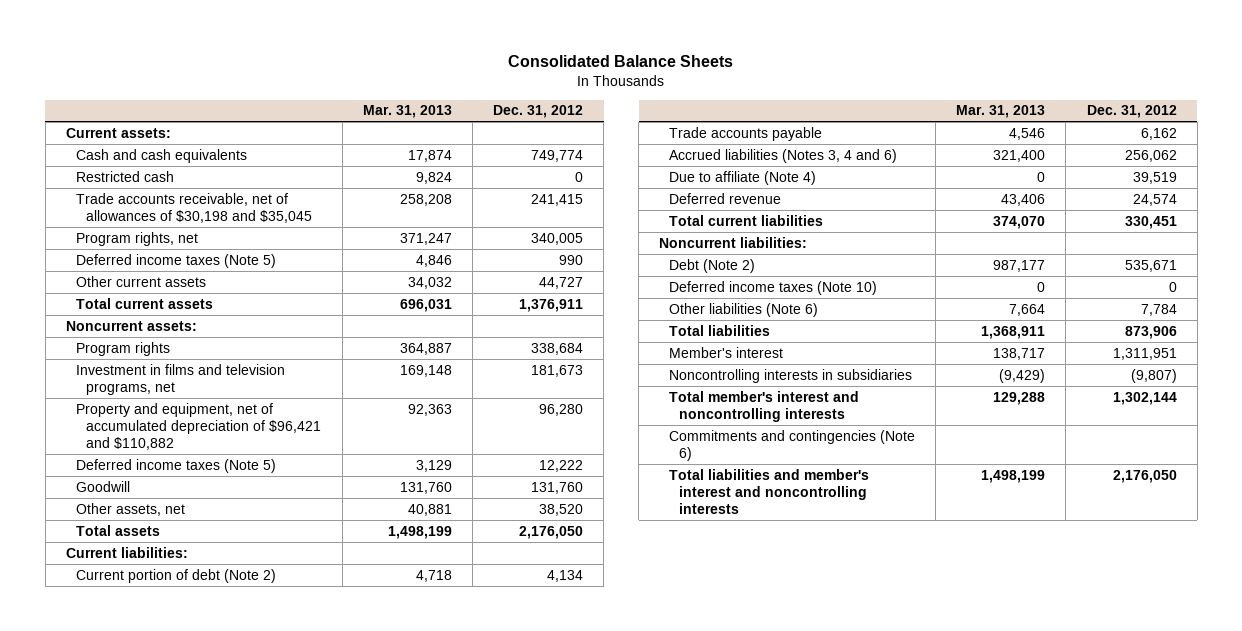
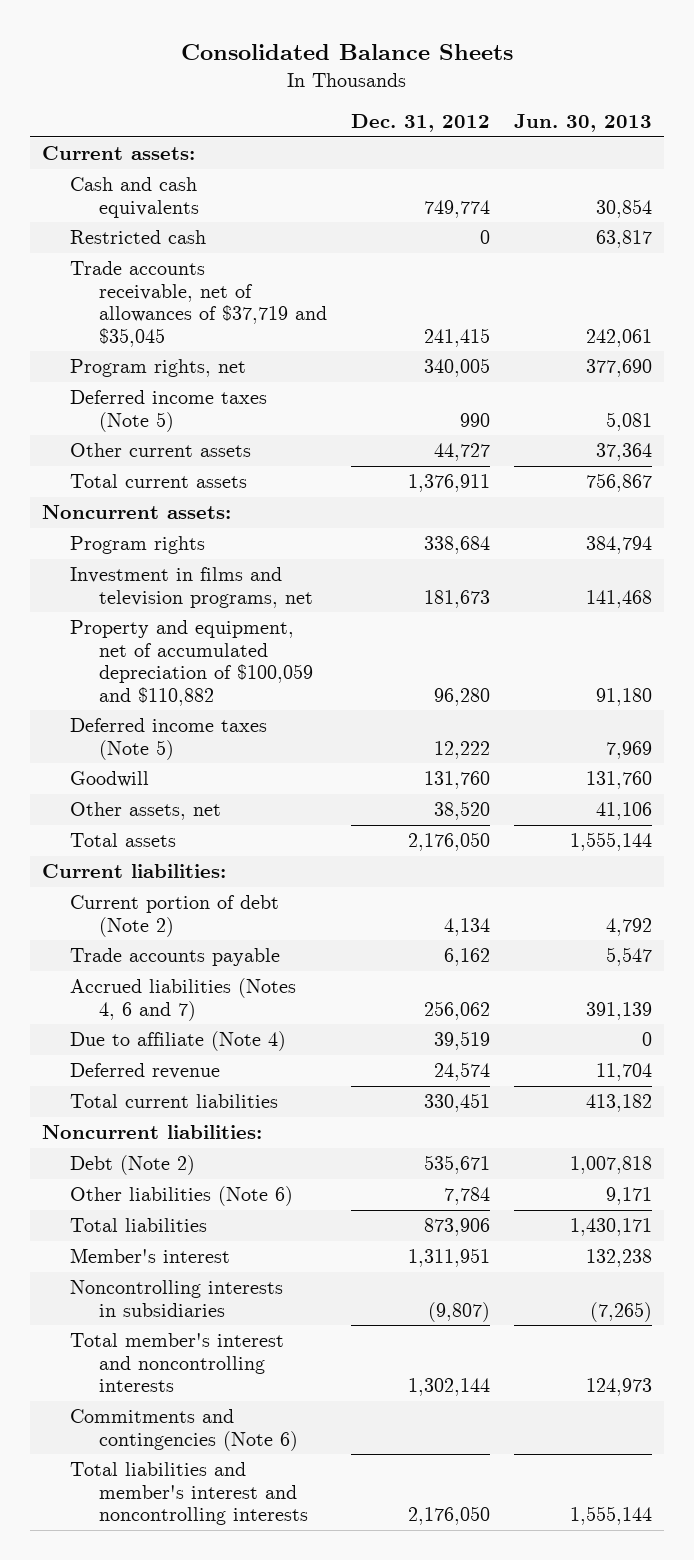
[362,105,452,119] Mar. 31, 2013 -> none
none -> [513,114,652,133] Jun. 30, 2013
[75,192,312,223] Trade accounts receivable, net of allowances of $30,198 and $35,045 -> [70,261,327,347] Trade accounts receivable, net of allowances of $37,719 and $35,045
[75,402,321,451] Property and equipment, net of accumulated depreciation of $96,421 and $110,882 -> [70,620,313,706] Property and equipment, net of accumulated depreciation of $100,059 and $110,882
[669,148,898,163] Accrued liabilities (Notes 3, 4 and 6) -> [70,978,297,1021] Accrued liabilities (Notes 4, 6 and 7)
[669,280,878,295] Deferred income taxes (Note 10) -> none

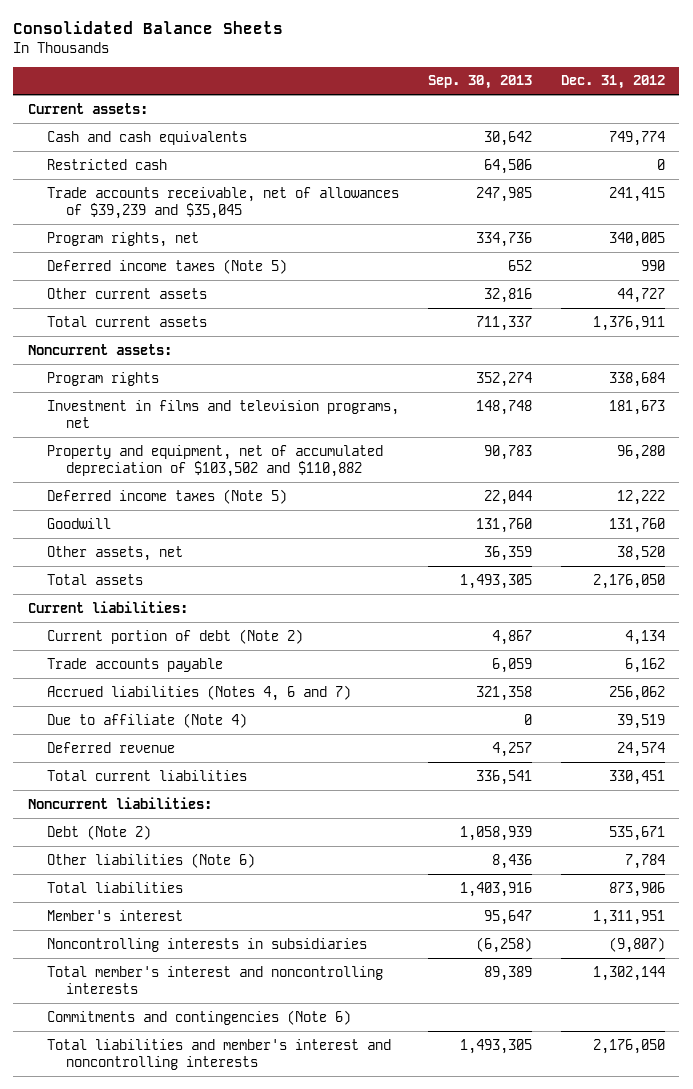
[513,114,652,133] Jun. 30, 2013 -> none
none -> [427,75,532,90] Sep. 30, 2013
[70,261,327,347] Trade accounts receivable, net of allowances of $37,719 and $35,045 -> [46,186,399,220] Trade accounts receivable, net of allowances of $39,239 and $35,045
[70,620,313,706] Property and equipment, net of accumulated depreciation of $100,059 and $110,882 -> [46,444,383,478] Property and equipment, net of accumulated depreciation of $103,502 and $110,882

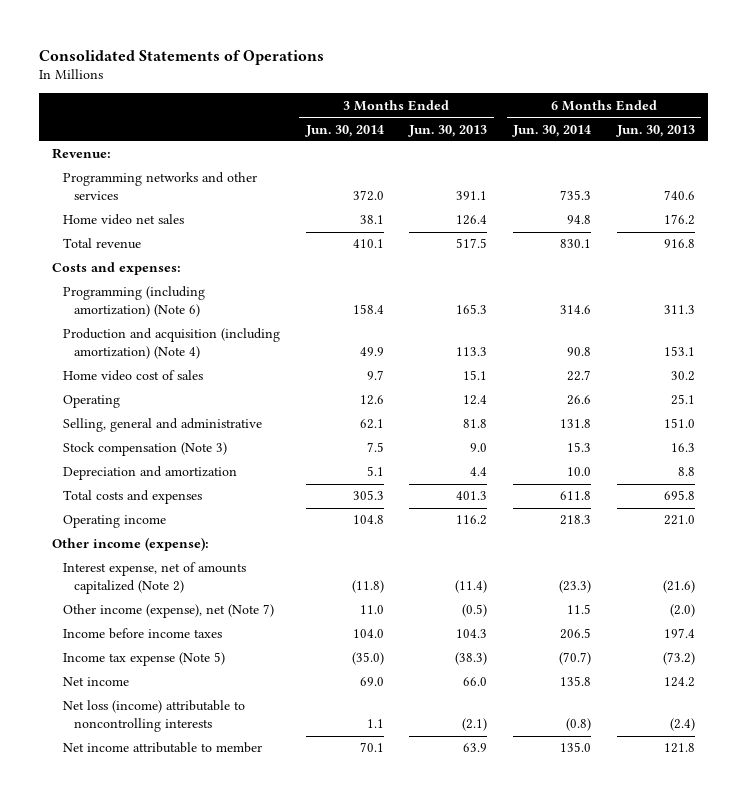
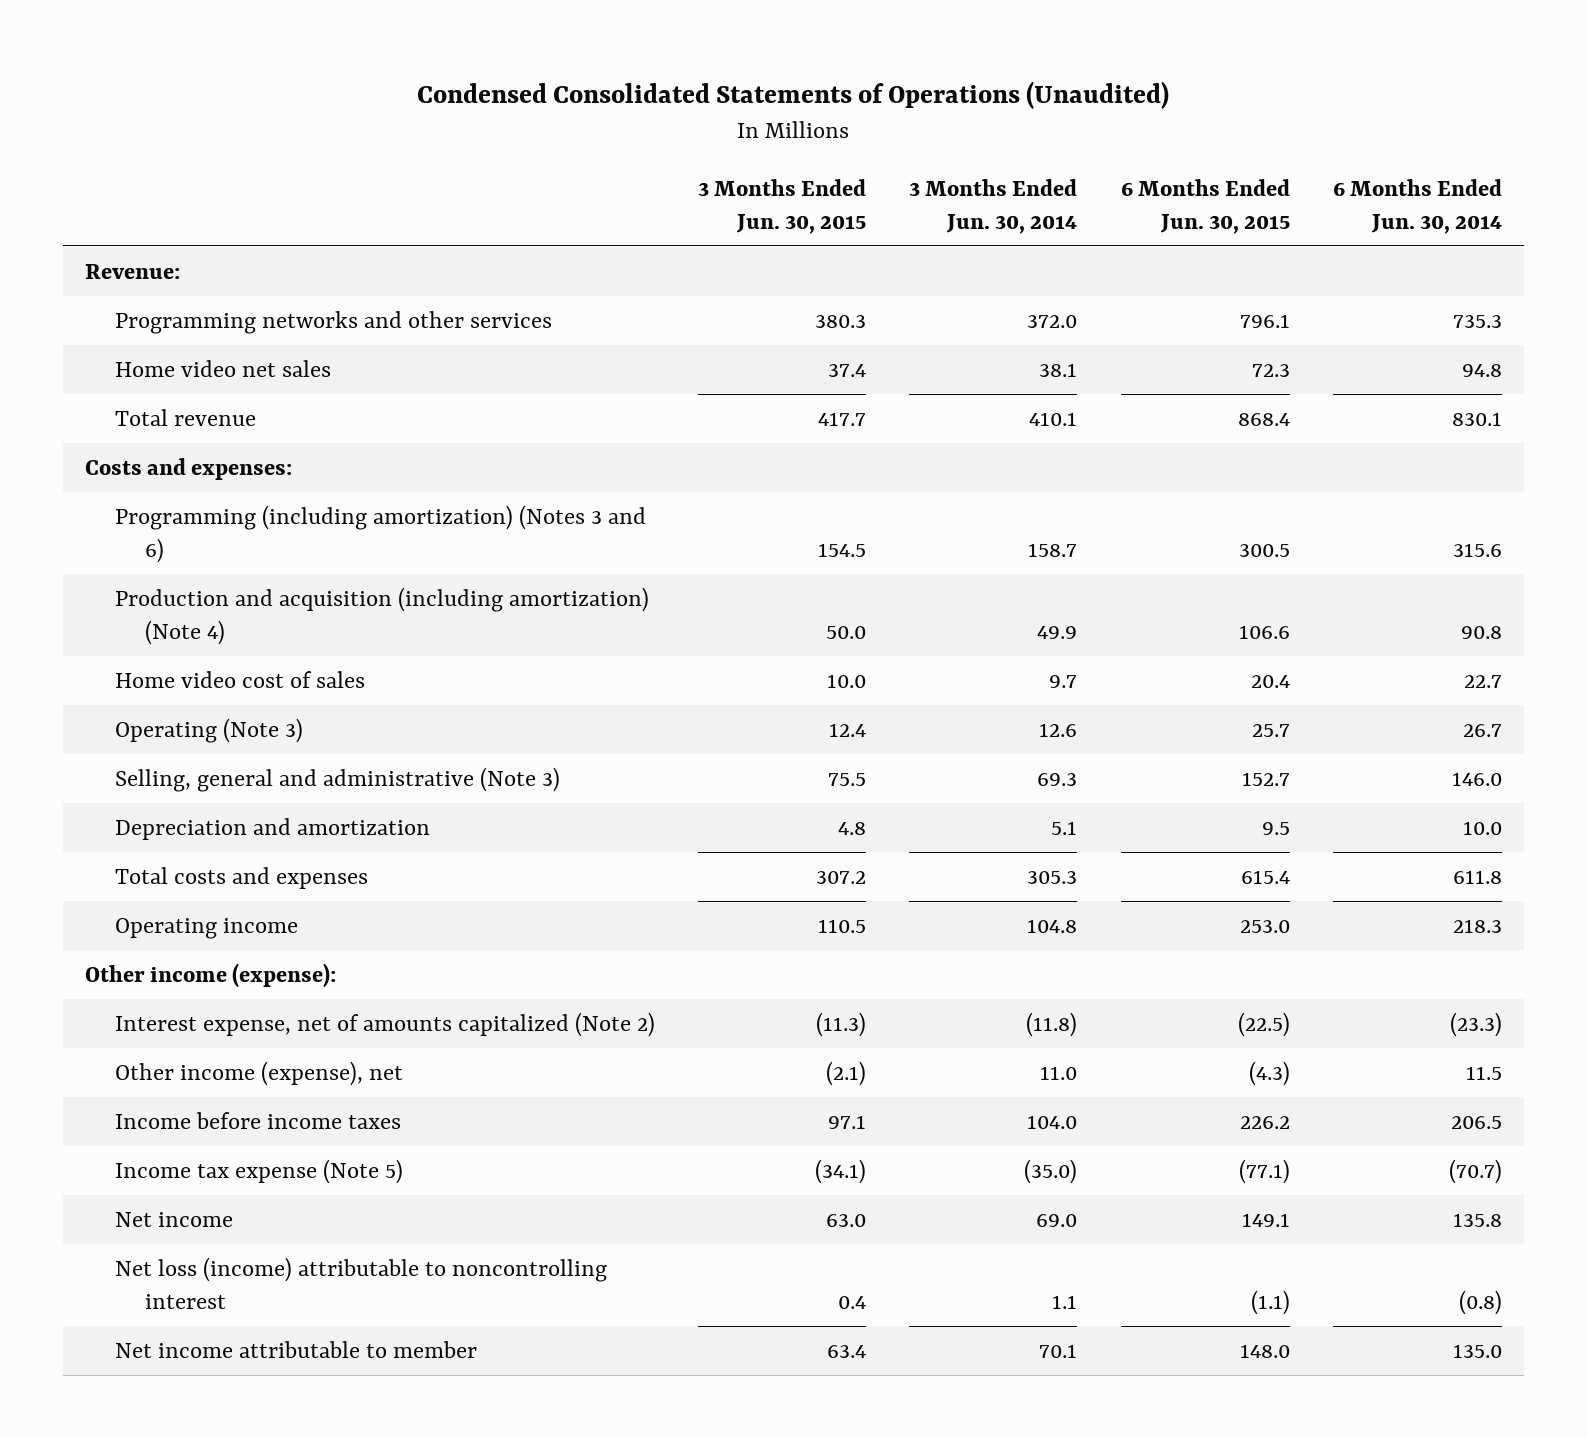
[38,49,324,65] Consolidated Statements of Operations -> [417,81,1170,110] Condensed Consolidated Statements of Operations (Unaudited)
[408,124,488,137] Jun. 30, 2013 -> none
[616,124,696,137] Jun. 30, 2013 -> none
none -> [697,178,866,235] 3 Months Ended Jun. 30, 2015
none -> [1120,178,1290,235] 6 Months Ended Jun. 30, 2015
[62,286,205,318] Programming (including amortization) (Note 6) -> [114,504,646,563] Programming (including amortization) (Notes 3 and 6)
[352,304,384,315] 158.4 -> [1028,542,1078,557] 158.7
[560,305,592,315] 314.6 -> [1452,542,1502,557] 315.6
[62,442,227,457] Stock compensation (Note 3) -> none
[62,395,120,409] Operating -> [114,717,303,743] Operating (Note 3)
[567,395,592,406] 26.6 -> [1462,723,1502,737] 26.7
[62,418,262,433] Selling, general and administrative -> [114,766,560,792] Selling, general and administrative (Note 3)
[359,419,384,430] 62.1 -> [1037,772,1078,786] 69.3
[560,419,592,429] 131.8 -> [1451,771,1502,786] 146.0
[62,604,274,619] Other income (expense), net (Note 7) -> [114,1060,403,1086] Other income (expense), net
[62,700,245,733] Net loss (income) attributable to noncontrolling interests -> [114,1256,607,1309] Net loss (income) attributable to noncontrolling interest

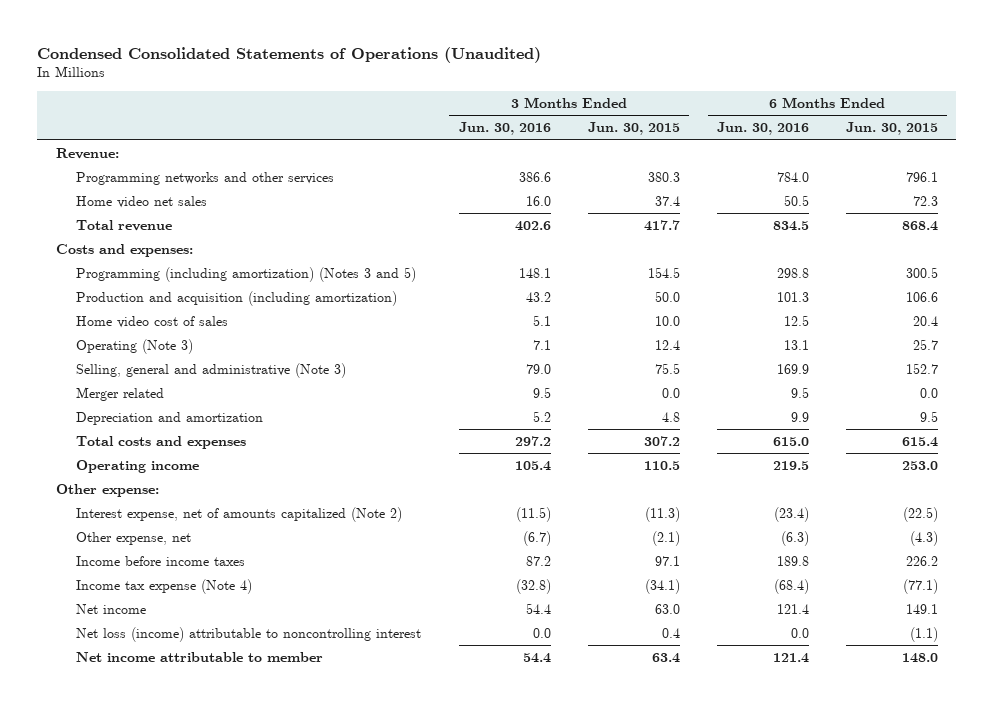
[909,178,1078,235] 3 Months Ended Jun. 30, 2014 -> none
[1332,178,1502,235] 6 Months Ended Jun. 30, 2014 -> none
none -> [458,122,551,136] Jun. 30, 2016
none -> [716,122,809,136] Jun. 30, 2016
[114,504,646,563] Programming (including amortization) (Notes 3 and 6) -> [76,266,417,282] Programming (including amortization) (Notes 3 and 5)
[114,586,649,645] Production and acquisition (including amortization) (Note 4) -> [76,290,398,306] Production and acquisition (including amortization)
none -> [76,386,165,401] Merger related
[84,962,336,988] Other income (expense): -> [55,483,159,497] Other expense:
[114,1060,403,1086] Other income (expense), net -> [76,531,192,545] Other expense, net
[114,1158,403,1184] Income tax expense (Note 5) -> [76,578,253,594] Income tax expense (Note 4)

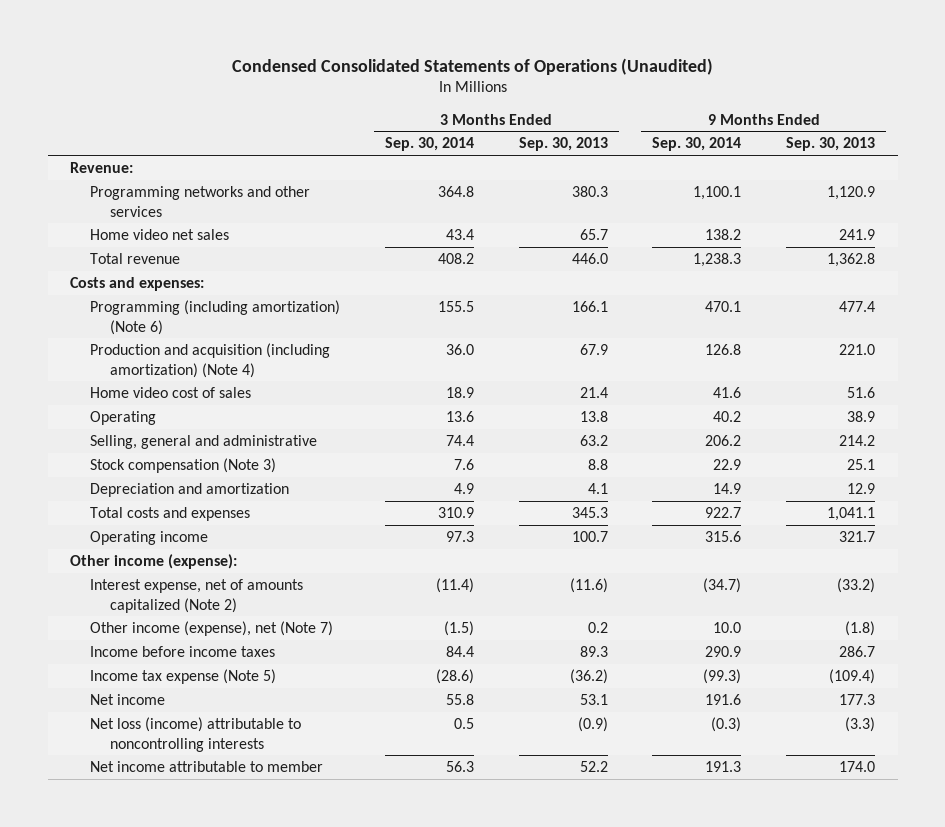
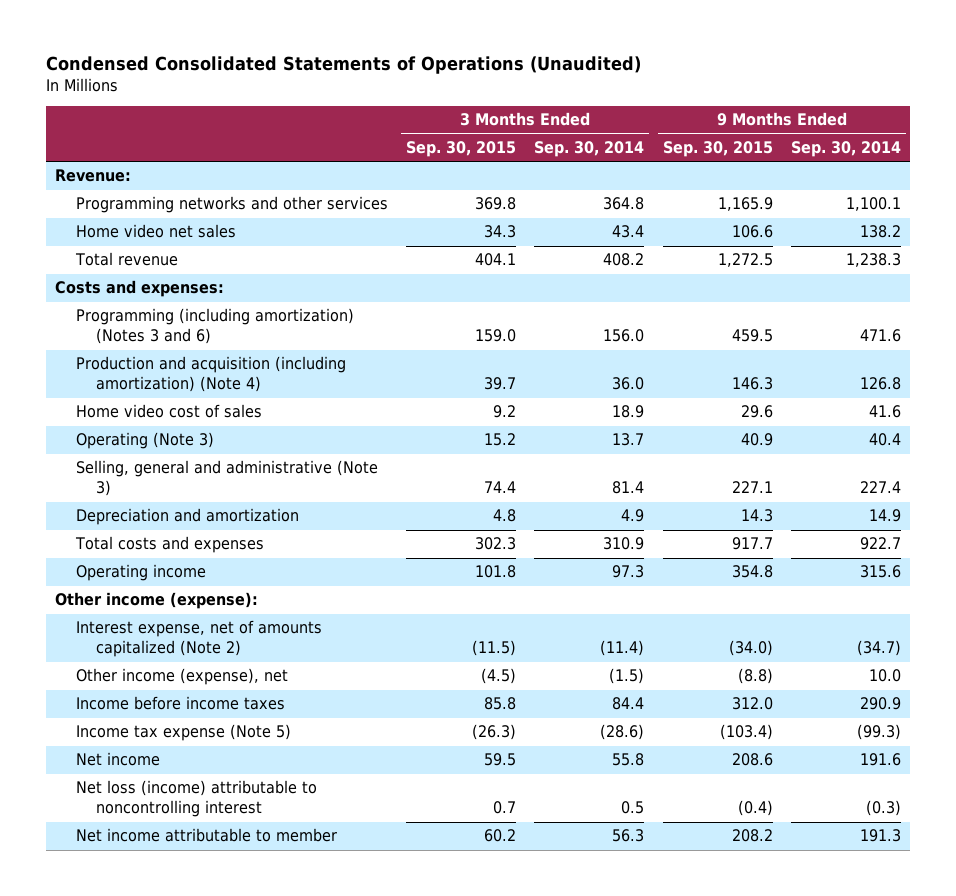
[518,137,608,152] Sep. 30, 2013 -> none
[786,137,876,152] Sep. 30, 2013 -> none
none -> [406,141,517,158] Sep. 30, 2015
none -> [662,141,773,158] Sep. 30, 2015
[89,299,340,335] Programming (including amortization) (Note 6) -> [75,308,354,345] Programming (including amortization) (Notes 3 and 6)
[437,300,474,312] 155.5 -> [603,329,645,343] 156.0
[705,300,742,312] 470.1 -> [860,329,902,343] 471.6
[89,457,276,473] Stock compensation (Note 3) -> none
[89,410,156,425] Operating -> [75,432,214,450] Operating (Note 3)
[445,410,474,422] 13.6 -> [612,433,645,447] 13.7
[713,410,742,422] 40.2 -> [869,433,902,447] 40.4
[89,434,317,449] Selling, general and administrative -> [75,460,378,497] Selling, general and administrative (Note 3)
[445,434,474,446] 74.4 -> [612,481,645,495] 81.4
[705,434,742,446] 206.2 -> [860,481,902,494] 227.4
[89,620,333,636] Other income (expense), net (Note 7) -> [75,668,288,686] Other income (expense), net
[89,716,301,752] Net loss (income) attributable to noncontrolling interests -> [75,780,317,818] Net loss (income) attributable to noncontrolling interest

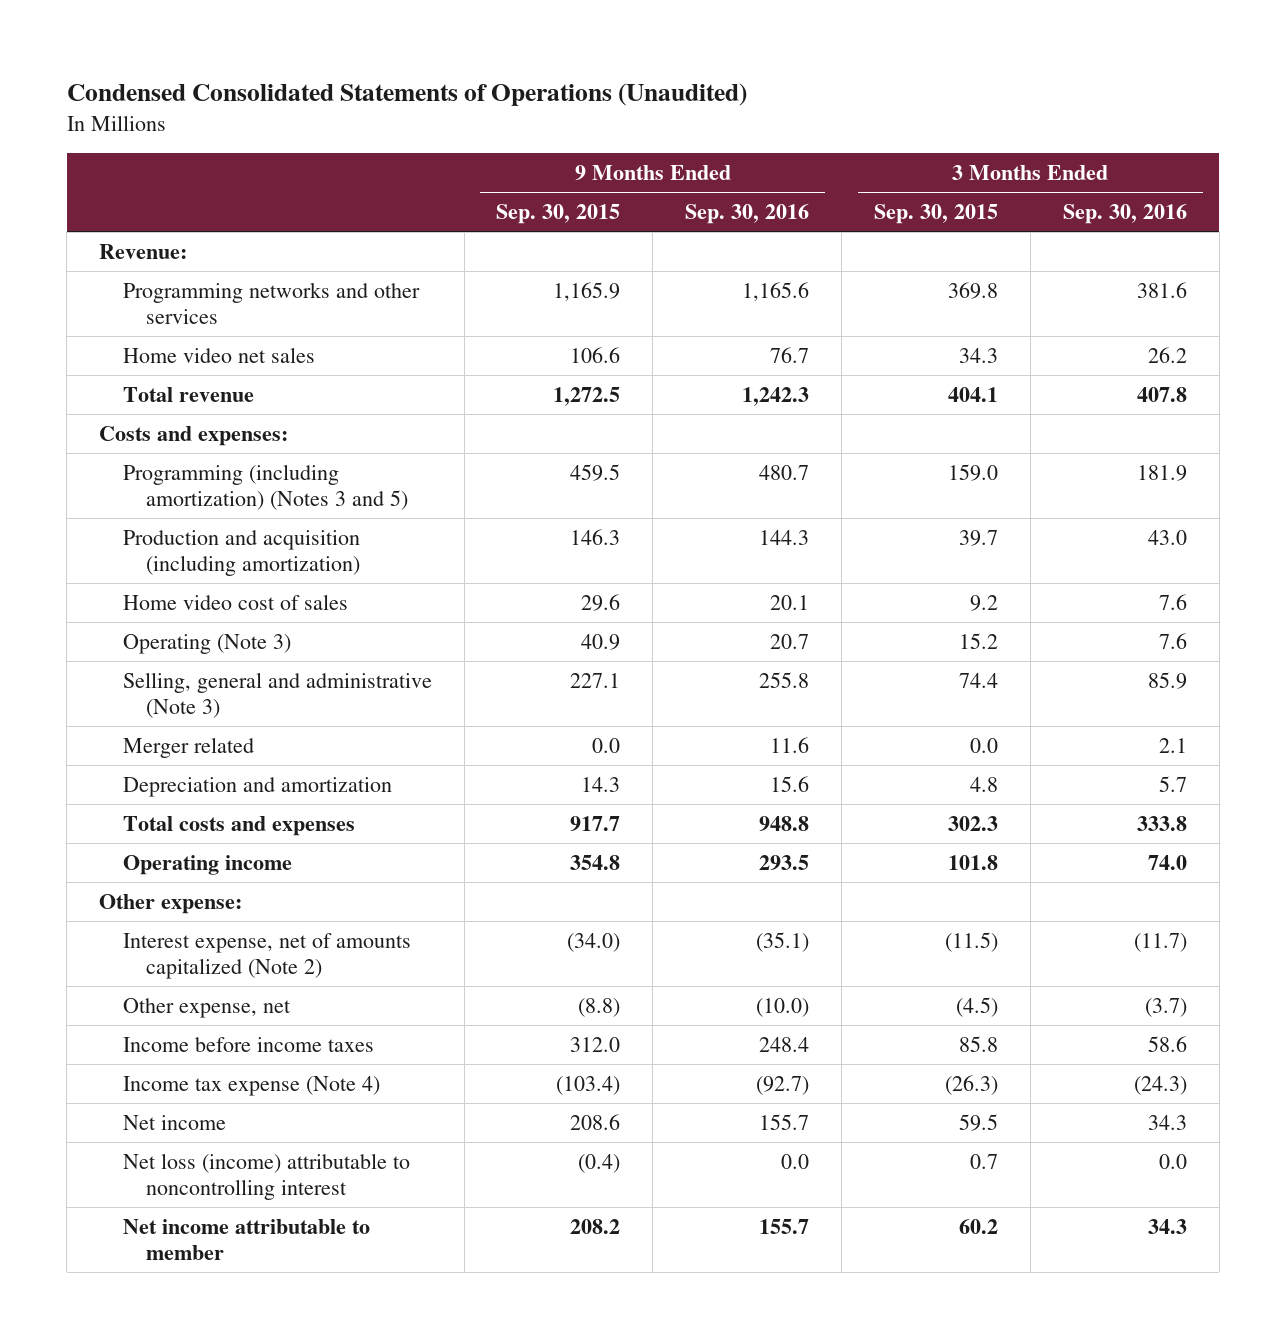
[534,141,645,158] Sep. 30, 2014 -> none
[791,141,902,158] Sep. 30, 2014 -> none
none -> [685,204,810,225] Sep. 30, 2016
none -> [1062,204,1187,225] Sep. 30, 2016
[75,308,354,345] Programming (including amortization) (Notes 3 and 6) -> [122,463,409,511] Programming (including amortization) (Notes 3 and 5)
[75,356,346,393] Production and acquisition (including amortization) (Note 4) -> [122,529,361,577] Production and acquisition (including amortization)
none -> [122,736,254,758] Merger related
[54,592,258,610] Other income (expense): -> [99,893,243,914] Other expense:
[75,668,288,686] Other income (expense), net -> [122,997,291,1018] Other expense, net
[75,724,291,742] Income tax expense (Note 5) -> [122,1075,380,1096] Income tax expense (Note 4)

